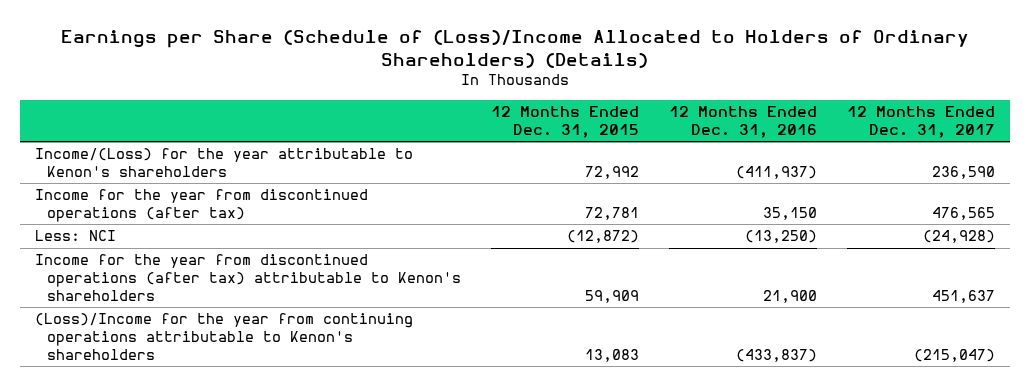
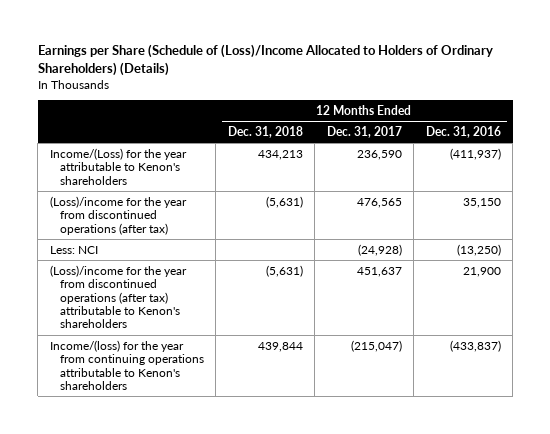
[491,106,640,139] 12 Months Ended Dec. 31, 2015 -> none
none -> [227,125,303,138] Dec. 31, 2018
[35,189,369,223] Income for the year from discontinued operations (after tax) -> [49,195,187,235] (Loss)/income for the year from discontinued operations (after tax)
[35,254,462,301] Income for the year from discontinued operations (after tax) attributable to Kenon's shareholders -> [49,264,187,329] (Loss)/income for the year from discontinued operations (after tax) attributable to Kenon's shareholders
[35,313,414,360] (Loss)/Income for the year from continuing operations attributable to Kenon's shareholders -> [49,339,204,390] Income/(loss) for the year from continuing operations attributable to Kenon's shareholders

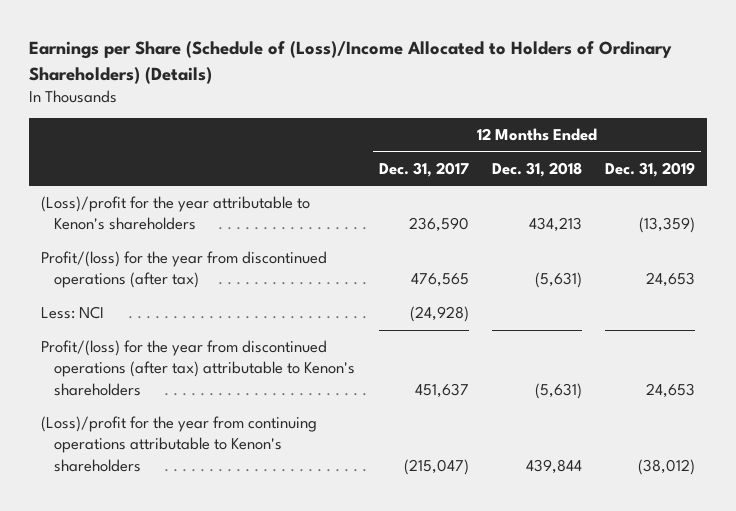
[425,125,501,138] Dec. 31, 2016 -> none
none -> [605,161,696,177] Dec. 31, 2019
[49,147,187,185] Income/(Loss) for the year attributable to Kenon's shareholders -> [40,196,310,231] (Loss)/profit for the year attributable to Kenon's shareholders
[49,195,187,235] (Loss)/income for the year from discontinued operations (after tax) -> [40,251,327,289] Profit/(loss) for the year from discontinued operations (after tax)
[49,264,187,329] (Loss)/income for the year from discontinued operations (after tax) attributable to Kenon's shareholders -> [40,340,356,396] Profit/(loss) for the year from discontinued operations (after tax) attributable to Kenon's shareholders
[49,339,204,390] Income/(loss) for the year from continuing operations attributable to Kenon's shareholders -> [40,416,317,472] (Loss)/profit for the year from continuing operations attributable to Kenon's shareholders

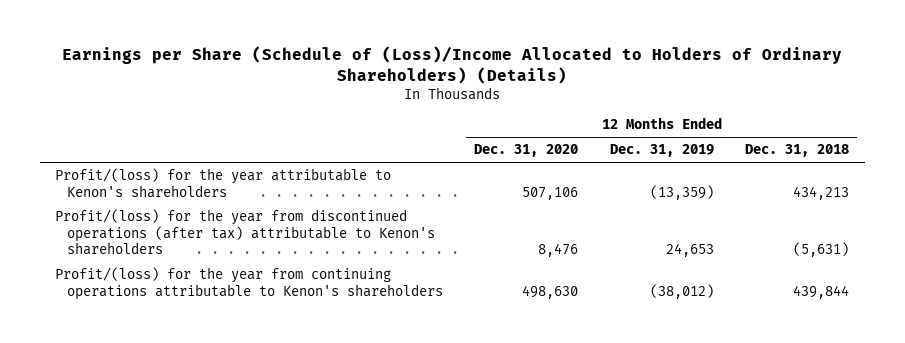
[378,161,469,177] Dec. 31, 2017 -> none
none -> [474,144,579,158] Dec. 31, 2020
[40,251,327,289] Profit/(loss) for the year from discontinued operations (after tax) -> none
[40,306,104,320] Less: NCI -> none
[40,196,310,231] (Loss)/profit for the year attributable to Kenon's shareholders -> [55,168,392,198] Profit/(loss) for the year attributable to Kenon's shareholders
[40,416,317,472] (Loss)/profit for the year from continuing operations attributable to Kenon's shareholders -> [55,267,443,300] Profit/(loss) for the year from continuing operations attributable to Kenon's shareholders

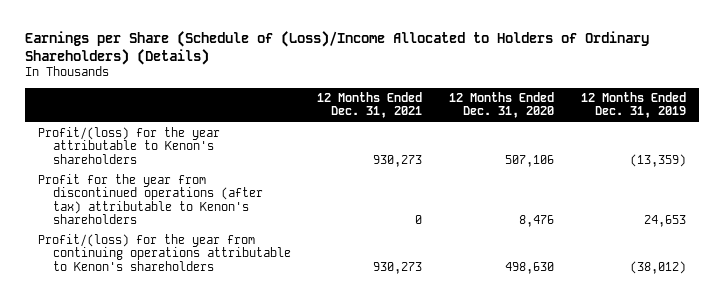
[745,144,850,158] Dec. 31, 2018 -> none
none -> [317,92,423,119] 12 Months Ended Dec. 31, 2021
[55,209,435,256] Profit/(loss) for the year from discontinued operations (after tax) attributable to Kenon's shareholders -> [38,174,263,225] Profit for the year from discontinued operations (after tax) attributable to Kenon's shareholders

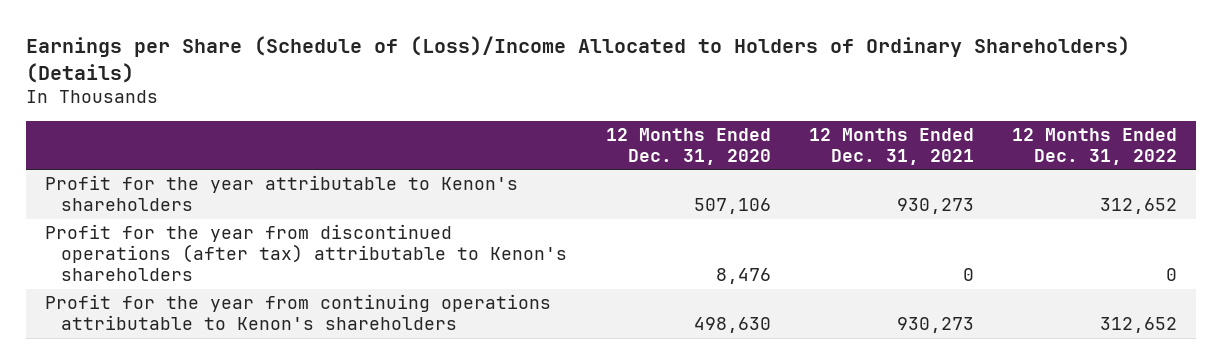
[580,92,686,119] 12 Months Ended Dec. 31, 2019 -> none
none -> [1012,127,1178,165] 12 Months Ended Dec. 31, 2022
[38,127,221,164] Profit/(loss) for the year attributable to Kenon's shareholders -> [45,175,519,212] Profit for the year attributable to Kenon's shareholders
[38,234,291,271] Profit/(loss) for the year from continuing operations attributable to Kenon's shareholders -> [45,294,552,331] Profit for the year from continuing operations attributable to Kenon's shareholders

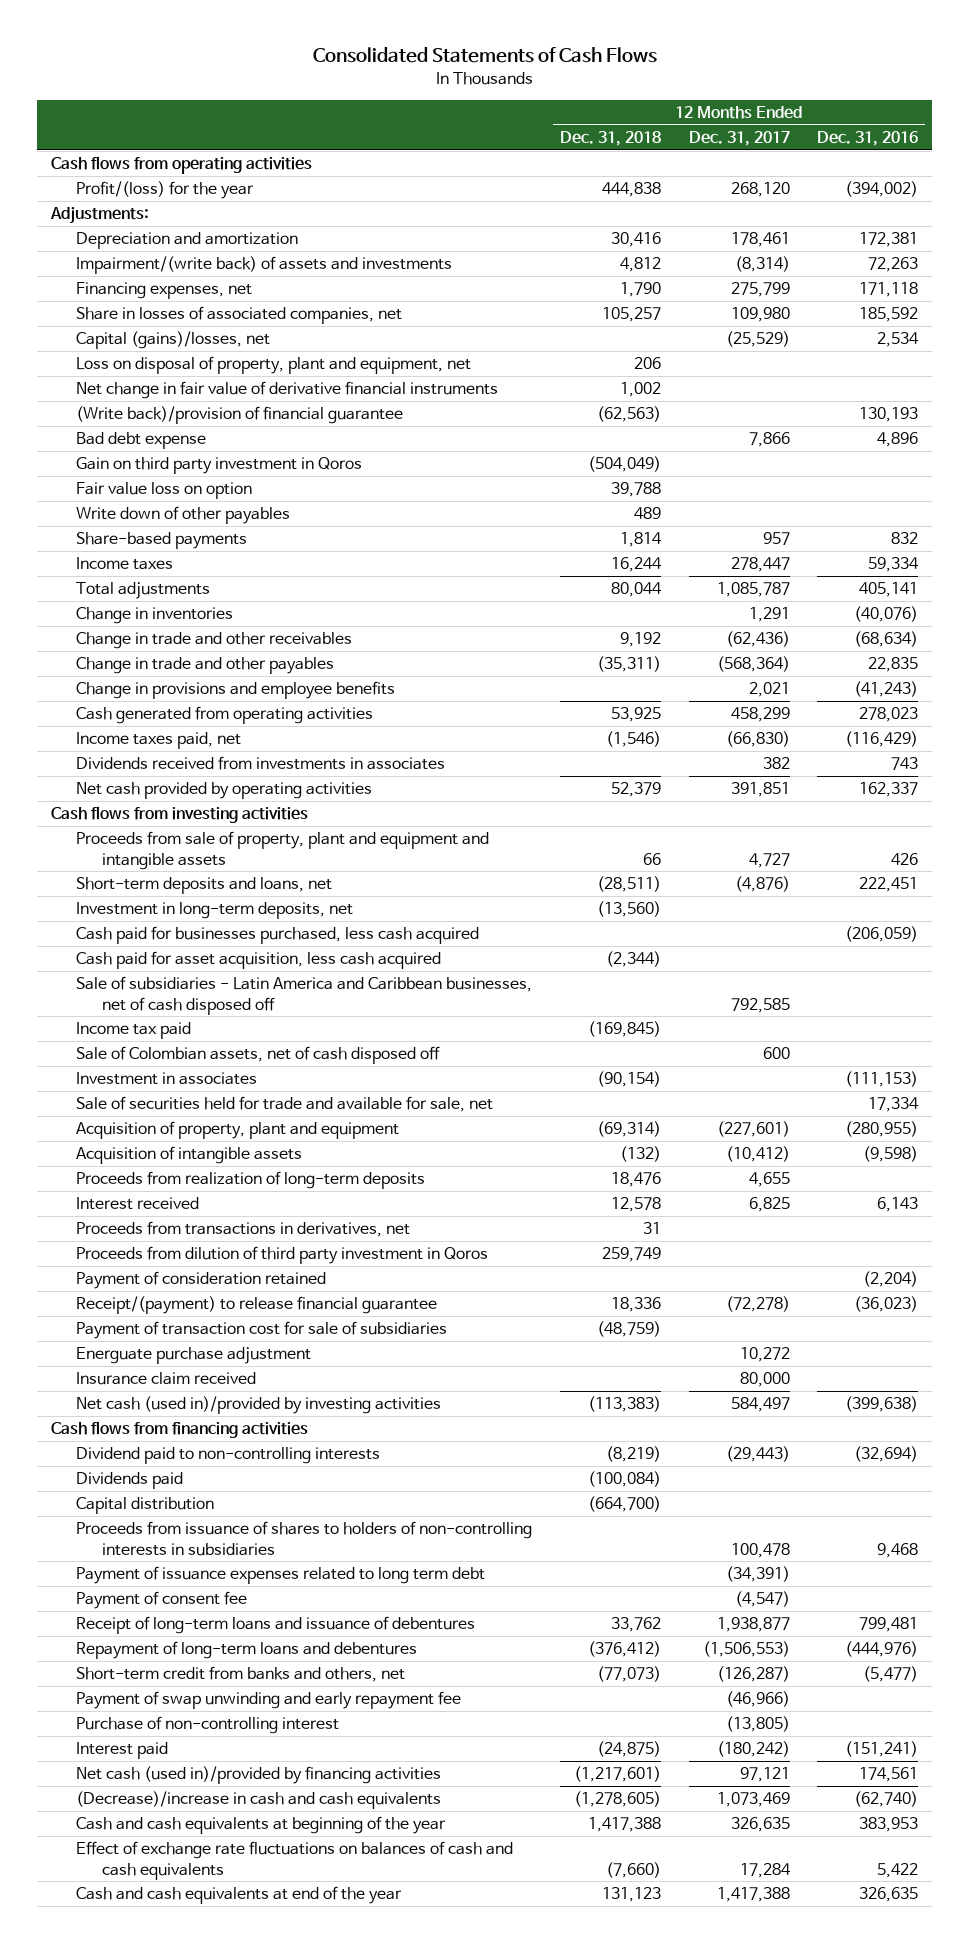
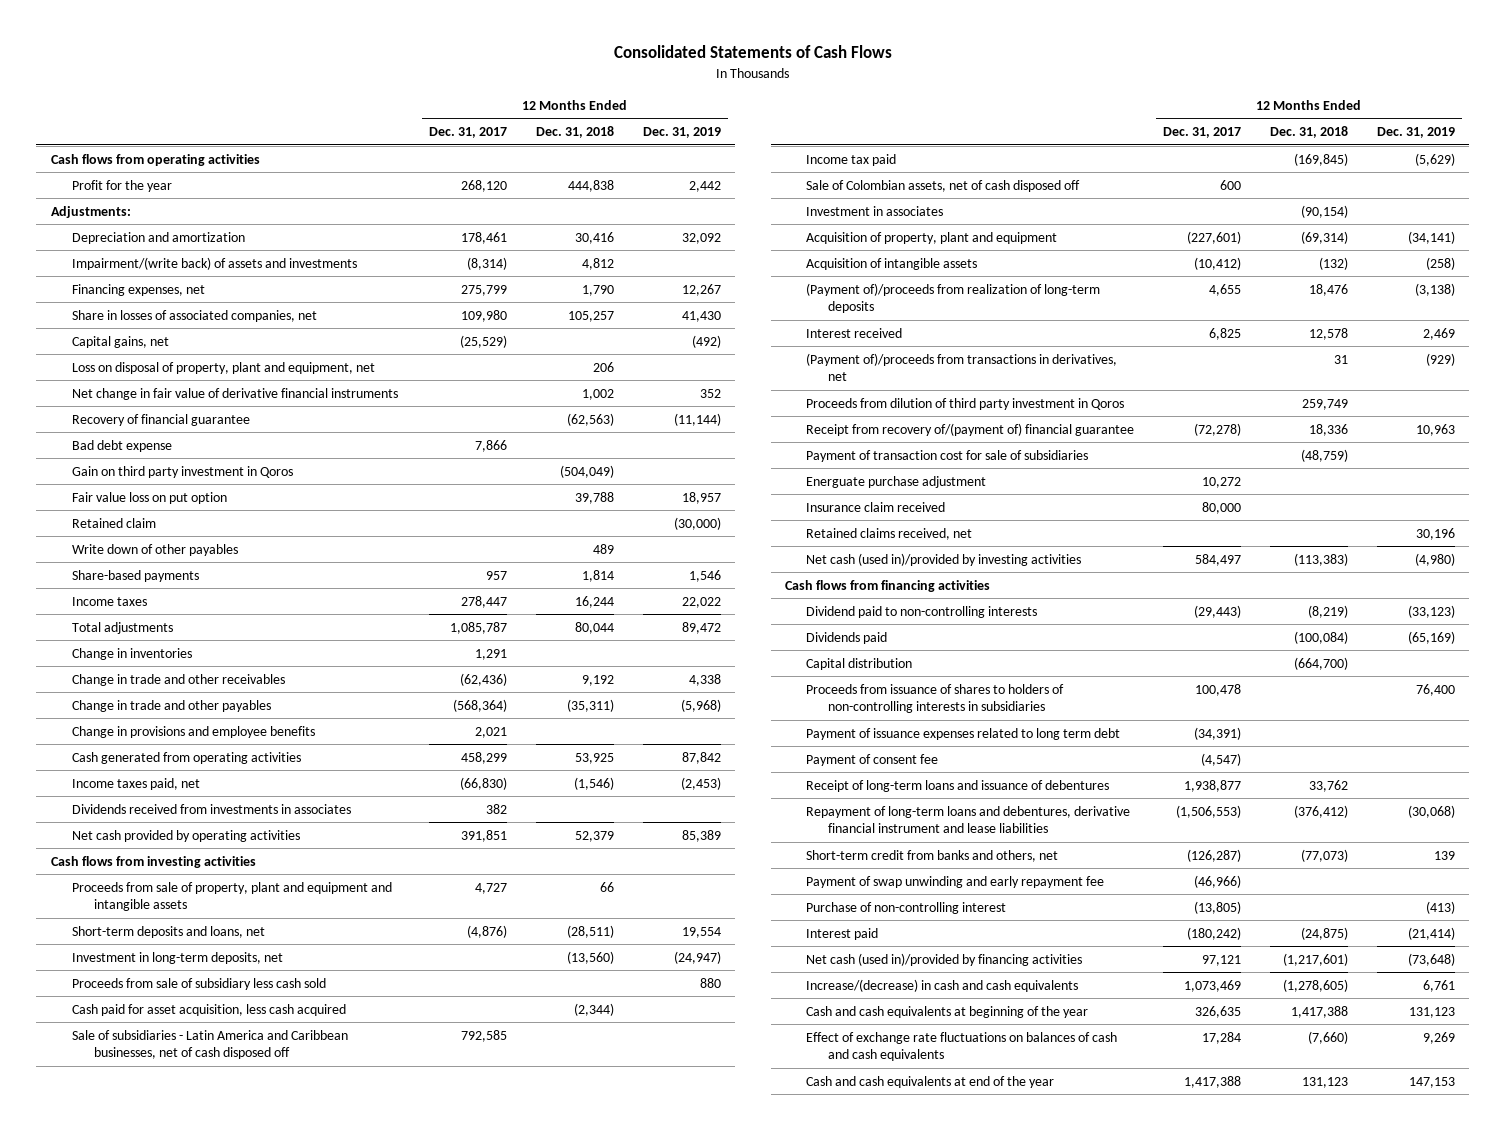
[817,131,919,147] Dec. 31, 2016 -> none
none -> [642,126,721,138] Dec. 31, 2019
[76,181,255,200] Profit/(loss) for the year -> [72,179,173,192] Profit for the year
[76,331,271,350] Capital (gains)/losses, net -> [72,335,170,348] Capital gains, net
[76,406,404,425] (Write back)/provision of financial guarantee -> [72,413,251,426] Recovery of financial guarantee
[76,482,253,500] Fair value loss on option -> [72,491,228,504] Fair value loss on put option
none -> [72,517,157,528] Retained claim
[76,926,480,945] Cash paid for businesses purchased, less cash acquired -> none
none -> [72,977,327,990] Proceeds from sale of subsidiary less cash sold
[76,1096,494,1113] Sale of securities held for trade and available for sale, net -> none
[76,1171,426,1190] Proceeds from realization of long-term deposits -> [806,282,1101,314] (Payment of)/proceeds from realization of long-term deposits
[76,1221,411,1238] Proceeds from transactions in derivatives, net -> [806,352,1118,382] (Payment of)/proceeds from transactions in derivatives, net
[76,1271,327,1290] Payment of consideration retained -> none
[76,1296,438,1315] Receipt/(payment) to release financial guarantee -> [806,422,1135,436] Receipt from recovery of/(payment of) financial guarantee
none -> [806,527,973,540] Retained claims received, net
[76,1641,418,1660] Repayment of long-term loans and debentures -> [806,805,1131,834] Repayment of long-term loans and debentures, derivative financial instrument and lease liabilities
[76,1791,442,1810] (Decrease)/increase in cash and cash equivalents -> [806,978,1079,992] Increase/(decrease) in cash and cash equivalents

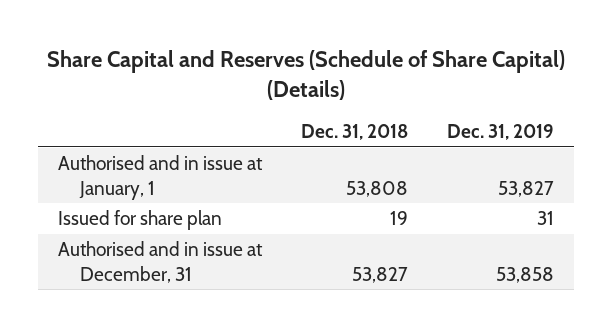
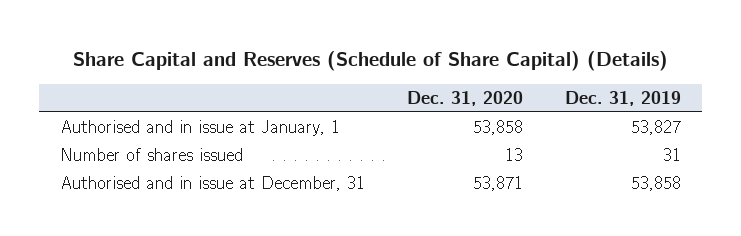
[300,123,408,140] Dec. 31, 2018 -> none
none -> [407,90,524,106] Dec. 31, 2020
[57,210,222,231] Issued for share plan -> [60,148,244,162] Number of shares issued

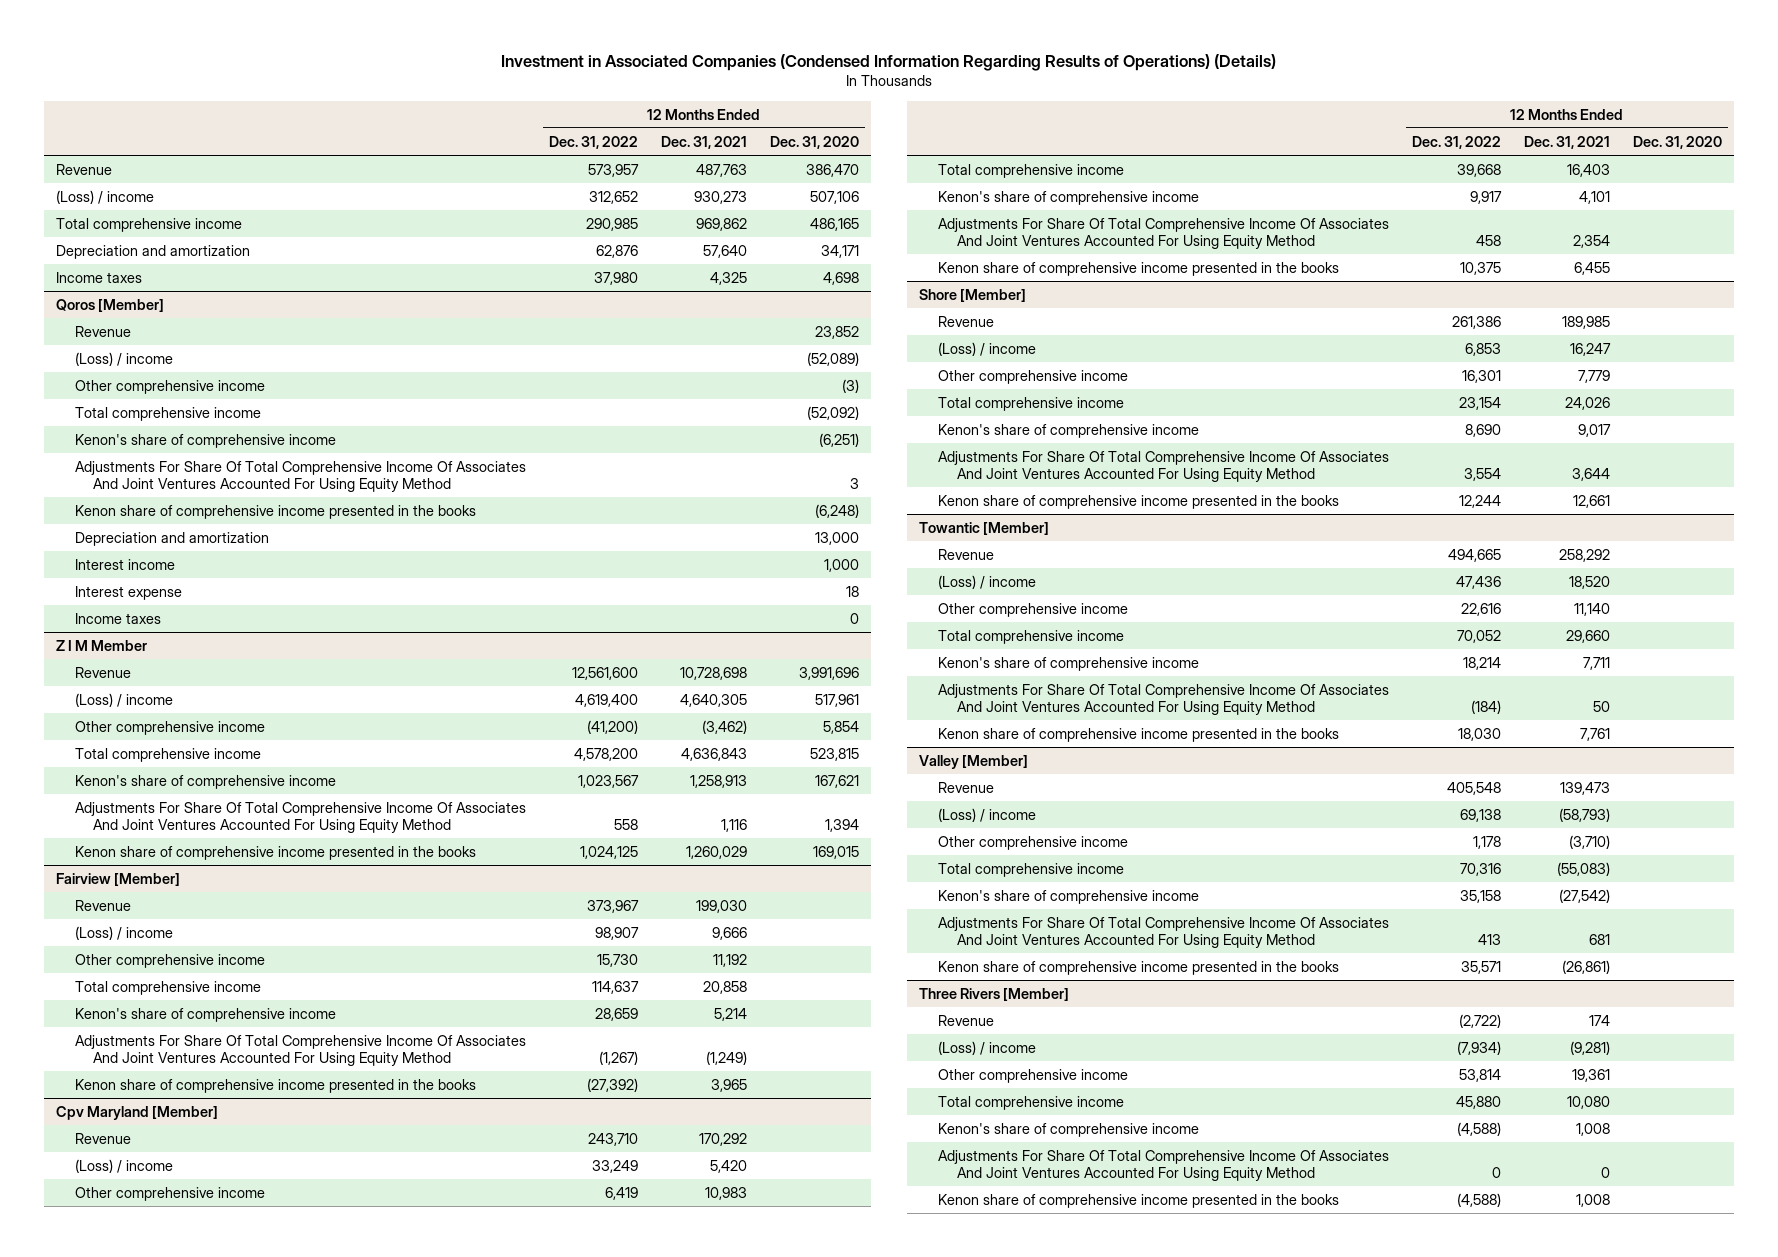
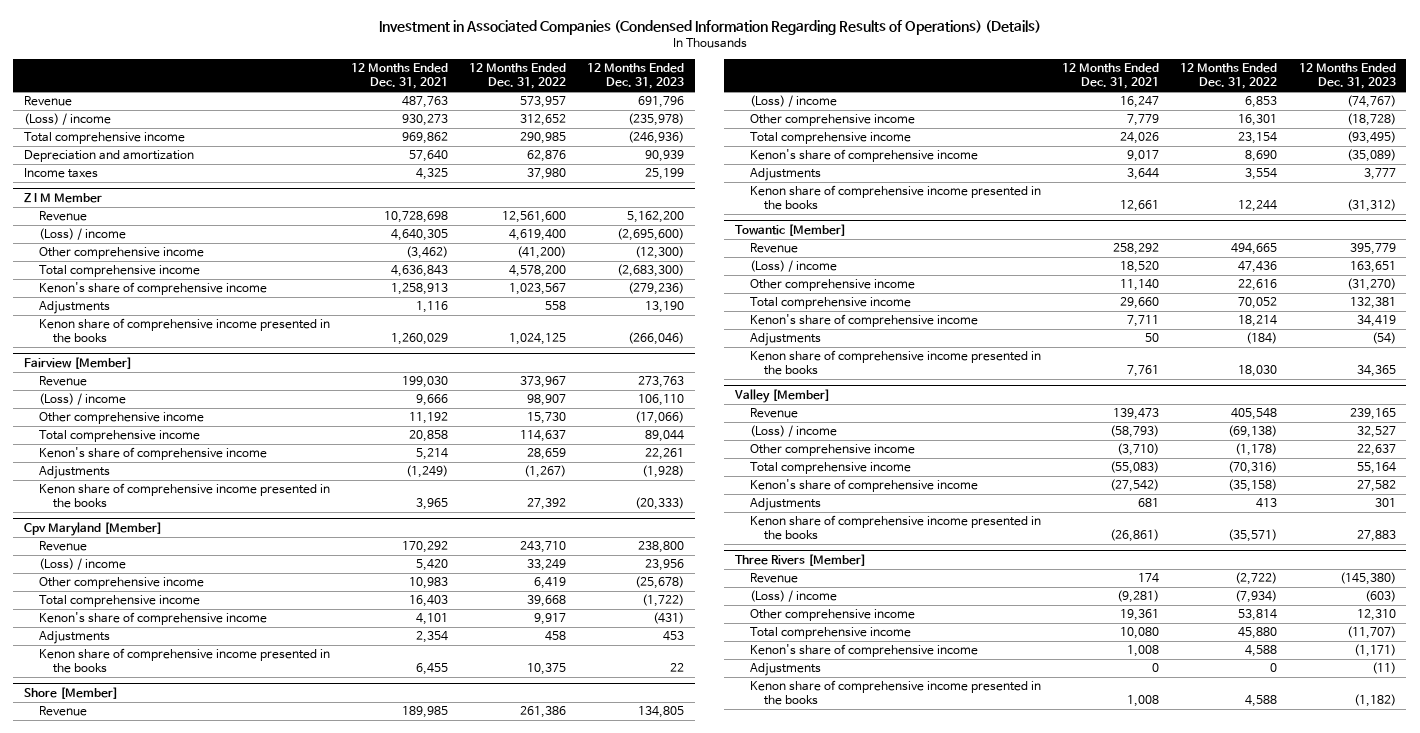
[770,135,860,149] Dec. 31, 2020 -> none
none -> [587,63,685,90] 12 Months Ended Dec. 31, 2023
[55,298,164,312] Qoros [Member] -> none
[74,325,131,337] Revenue -> none
[74,351,173,366] (Loss) / income -> none
[74,379,265,394] Other comprehensive income -> none
[74,406,261,421] Total comprehensive income -> none
[74,433,336,448] Kenon's share of comprehensive income -> none
[74,460,526,492] Adjustments For Share Of Total Comprehensive Income Of Associates And Joint Ventures Accounted For Using Equity Method -> none
[74,504,476,519] Kenon share of comprehensive income presented in the books -> none
[74,531,269,546] Depreciation and amortization -> none
[74,558,175,570] Interest income -> none
[74,585,182,600] Interest expense -> none
[74,612,161,624] Income taxes -> none
[74,801,526,833] Adjustments For Share Of Total Comprehensive Income Of Associates And Joint Ventures Accounted For Using Equity Method -> [38,301,110,315] Adjustments
[74,1034,526,1066] Adjustments For Share Of Total Comprehensive Income Of Associates And Joint Ventures Accounted For Using Equity Method -> [38,466,110,480] Adjustments
[586,1077,638,1092] (27,392) -> [527,498,567,511] 27,392
[937,217,1389,249] Adjustments For Share Of Total Comprehensive Income Of Associates And Joint Ventures Accounted For Using Equity Method -> [38,631,110,645] Adjustments
[937,450,1389,482] Adjustments For Share Of Total Comprehensive Income Of Associates And Joint Ventures Accounted For Using Equity Method -> [749,168,821,182] Adjustments
[937,683,1389,715] Adjustments For Share Of Total Comprehensive Income Of Associates And Joint Ventures Accounted For Using Equity Method -> [749,333,821,347] Adjustments
[1459,808,1501,822] 69,138 -> [1228,425,1278,439] (69,138)
[1472,835,1501,849] 1,178 -> [1235,443,1278,457] (1,178)
[1459,862,1501,876] 70,316 -> [1228,461,1278,475] (70,316)
[1459,889,1501,903] 35,158 -> [1228,479,1278,493] (35,158)
[937,916,1389,948] Adjustments For Share Of Total Comprehensive Income Of Associates And Joint Ventures Accounted For Using Equity Method -> [749,498,821,512] Adjustments
[1460,960,1501,974] 35,571 -> [1228,529,1278,543] (35,571)
[1456,1121,1501,1136] (4,588) -> [1245,645,1278,658] 4,588
[937,1149,1389,1181] Adjustments For Share Of Total Comprehensive Income Of Associates And Joint Ventures Accounted For Using Equity Method -> [749,663,821,677] Adjustments
[1456,1192,1501,1207] (4,588) -> [1245,695,1278,708] 4,588

